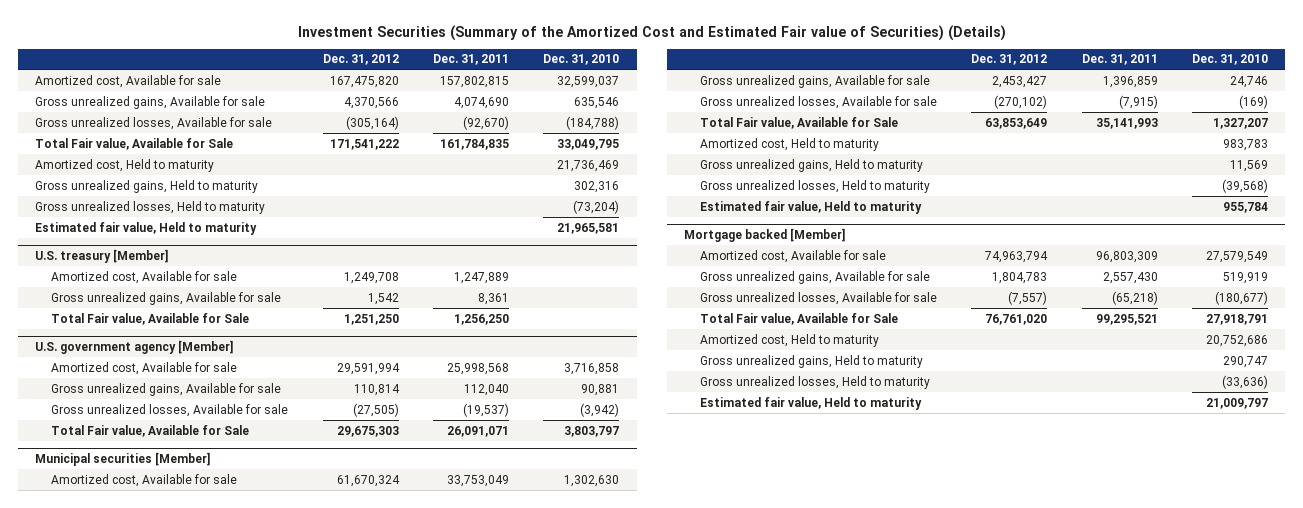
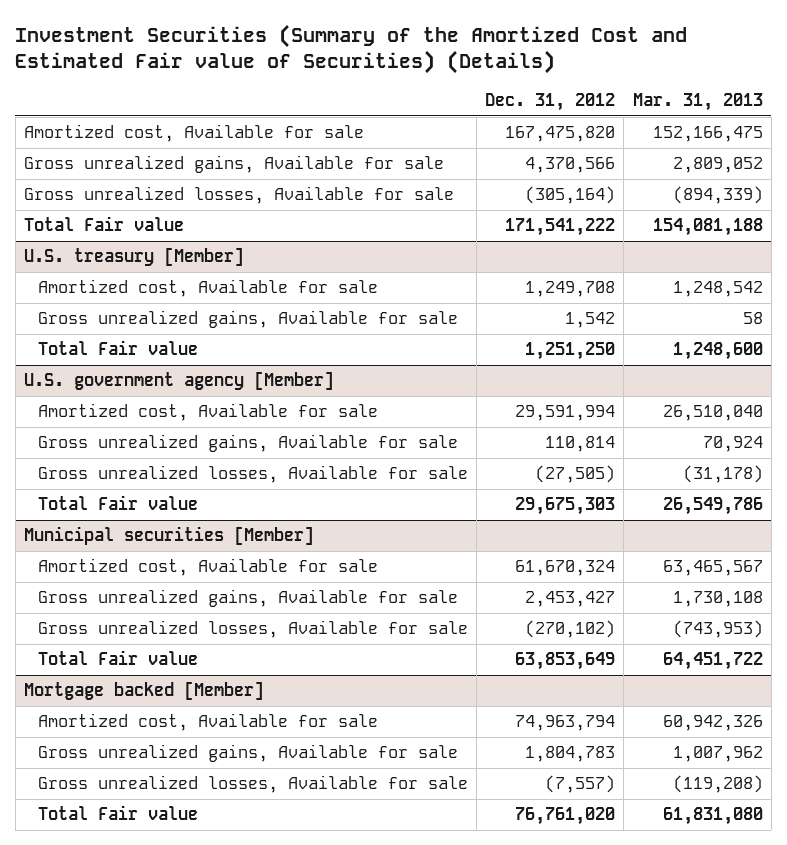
[432,54,509,66] Dec. 31, 2011 -> none
[543,54,620,66] Dec. 31, 2010 -> none
none -> [632,93,763,112] Mar. 31, 2013
[35,158,215,172] Amortized cost, Held to maturity -> none
[35,179,259,193] Gross unrealized gains, Held to maturity -> none
[35,200,266,214] Gross unrealized losses, Held to maturity -> none
[35,221,258,235] Estimated fair value, Held to maturity -> none
[35,137,234,150] Total Fair value, Available for Sale -> [24,216,185,232] Total Fair value
[51,312,250,325] Total Fair value, Available for Sale -> [37,340,198,356] Total Fair value
[51,424,250,437] Total Fair value, Available for Sale -> [37,495,198,511] Total Fair value
[699,137,879,151] Amortized cost, Held to maturity -> none
[699,158,923,172] Gross unrealized gains, Held to maturity -> none
[699,179,930,193] Gross unrealized losses, Held to maturity -> none
[699,200,922,214] Estimated fair value, Held to maturity -> none
[699,116,898,129] Total Fair value, Available for Sale -> [37,650,198,666] Total Fair value
[699,333,879,347] Amortized cost, Held to maturity -> none
[699,354,923,368] Gross unrealized gains, Held to maturity -> none
[699,375,930,389] Gross unrealized losses, Held to maturity -> none
[699,396,922,410] Estimated fair value, Held to maturity -> none
[699,312,898,325] Total Fair value, Available for Sale -> [37,805,198,821] Total Fair value

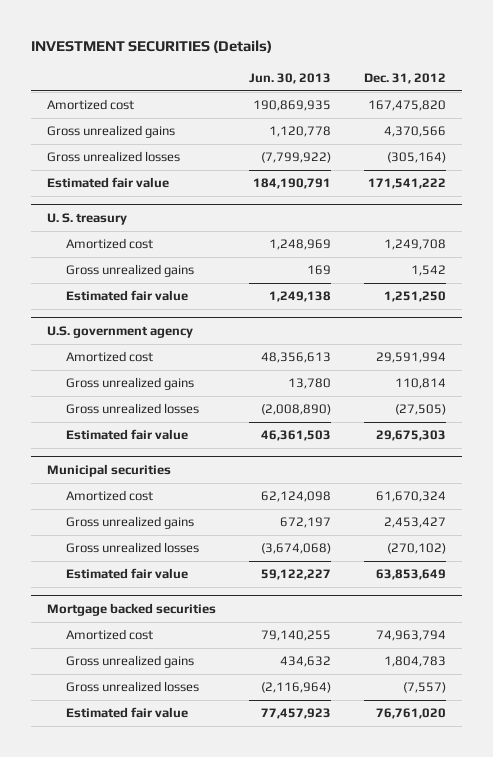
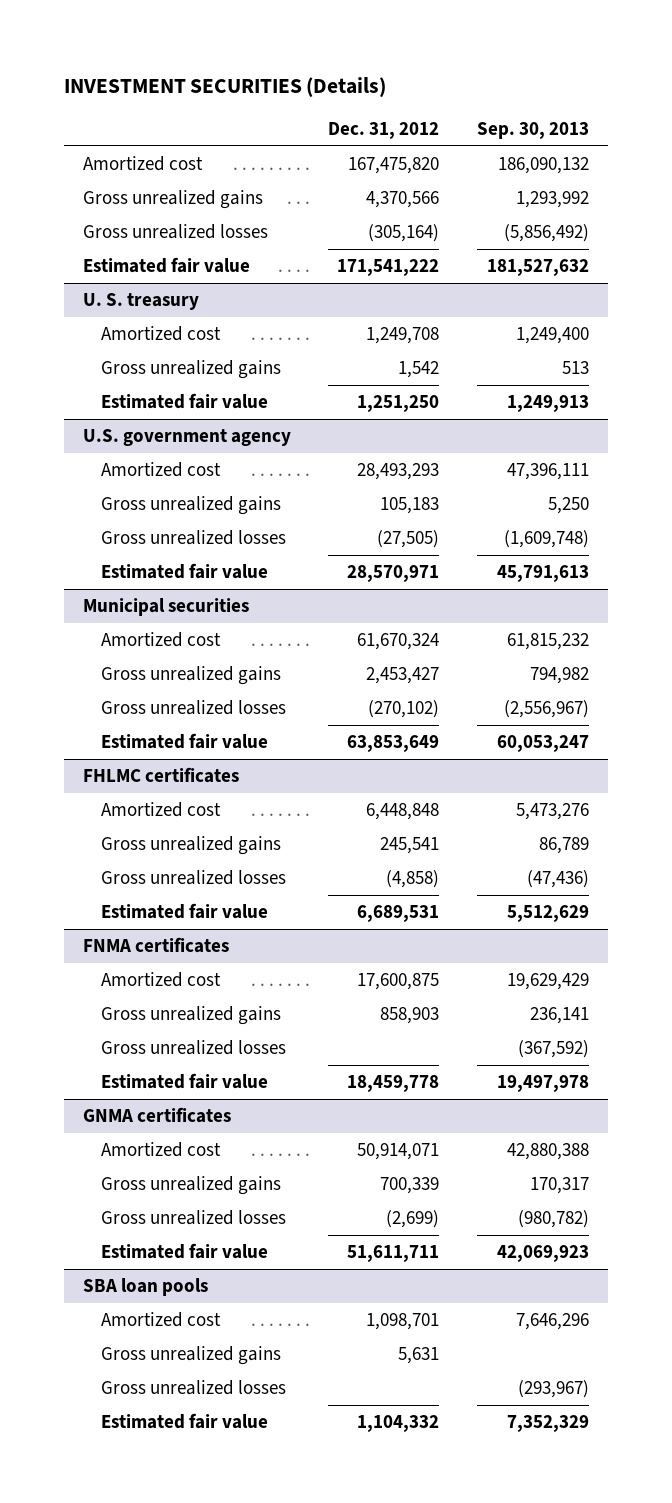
[249,72,332,84] Jun. 30, 2013 -> none
none -> [476,122,589,140] Sep. 30, 2013
[375,352,446,364] 29,591,994 -> [357,463,440,481] 28,493,293
[394,378,446,390] 110,814 -> [380,497,440,515] 105,183
[375,430,446,442] 29,675,303 -> [347,565,440,583] 28,570,971
[47,602,217,616] Mortgage backed securities -> none
none -> [82,767,239,784] FHLMC certificates
[375,630,446,642] 74,963,794 -> [366,803,440,821] 6,448,848
[383,656,446,668] 1,804,783 -> [380,837,440,855] 245,541
[402,682,446,694] (7,557) -> [386,870,440,889] (4,858)
[375,708,446,720] 76,761,020 -> [357,905,440,923] 6,689,531
none -> [82,937,229,954] FNMA certificates
none -> [101,972,222,988] Amortized cost
none -> [101,1006,282,1026] Gross unrealized gains
none -> [101,1040,287,1056] Gross unrealized losses
none -> [101,1073,269,1090] Estimated fair value
none -> [82,1107,231,1124] GNMA certificates
none -> [101,1142,222,1158] Amortized cost
none -> [101,1176,282,1196] Gross unrealized gains
none -> [101,1210,287,1226] Gross unrealized losses
none -> [101,1243,269,1260] Estimated fair value
none -> [82,1278,208,1297] SBA loan pools
none -> [101,1312,222,1328] Amortized cost
none -> [101,1346,282,1366] Gross unrealized gains
none -> [101,1380,287,1396] Gross unrealized losses
none -> [101,1413,269,1430] Estimated fair value

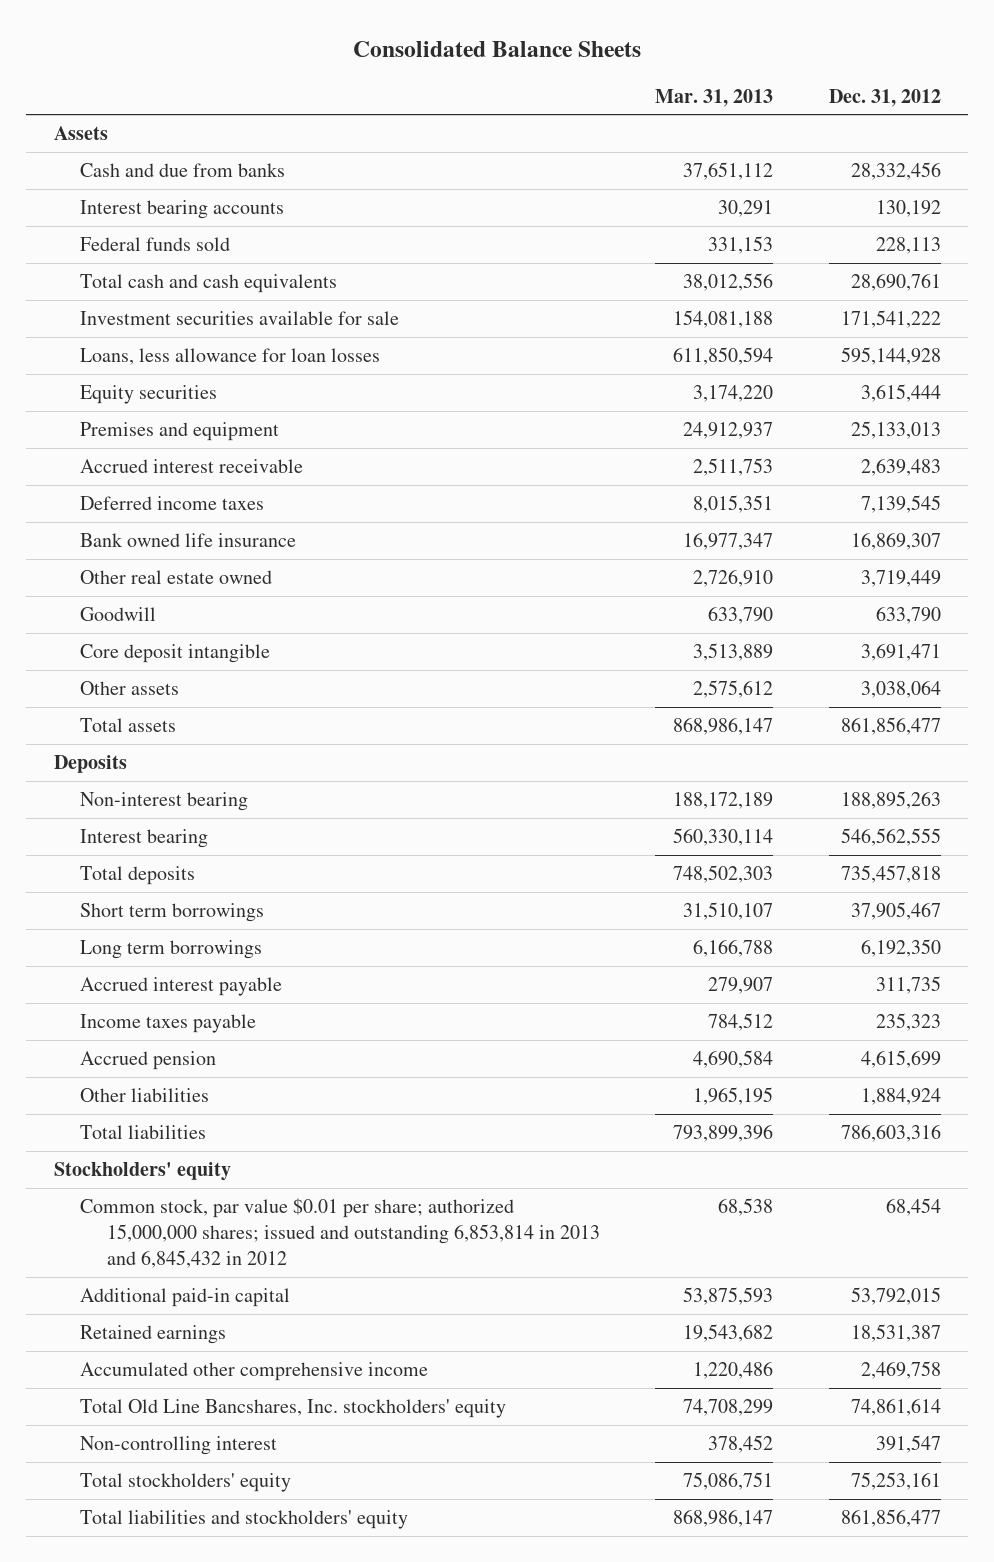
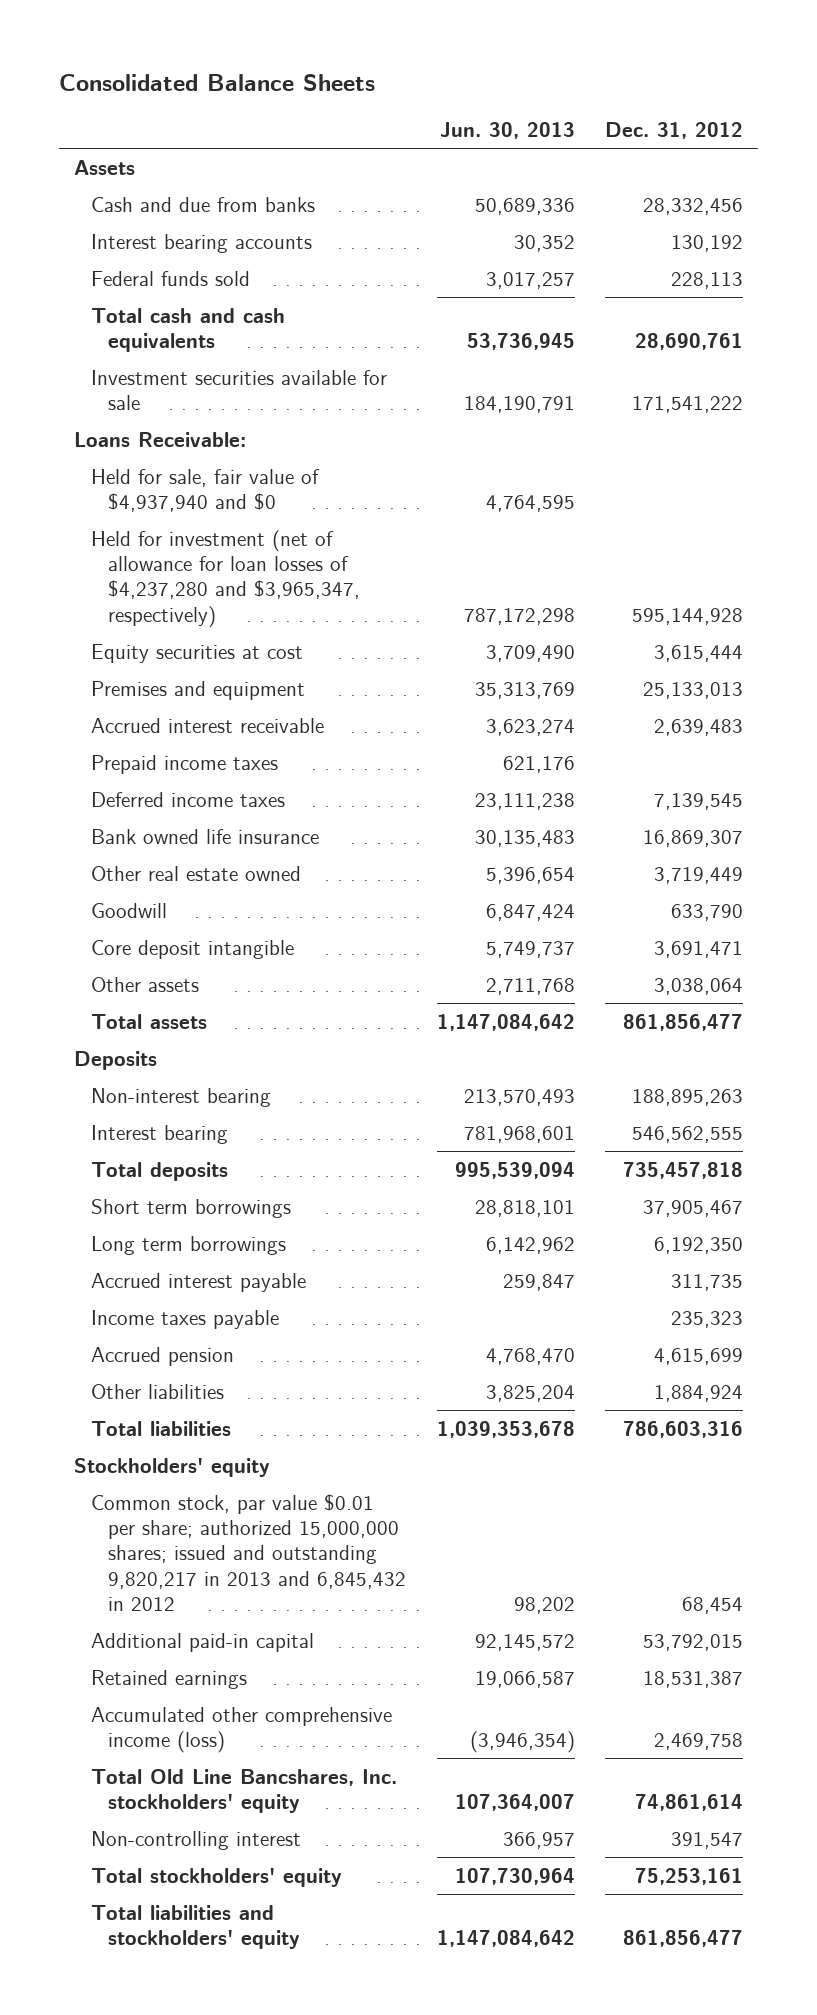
[655,88,774,107] Mar. 31, 2013 -> none
none -> [439,122,575,140] Jun. 30, 2013
none -> [73,431,246,447] Loans Receivable:
none -> [90,468,320,512] Held for sale, fair value of $4,937,940 and $0
[80,348,381,366] Loans, less allowance for loan losses -> [90,529,360,628] Held for investment (net of allowance for loan losses of $4,237,280 and $3,965,347, respectively)
[80,385,218,405] Equity securities -> [90,643,303,663] Equity securities at cost
none -> [90,754,278,774] Prepaid income taxes
[80,1198,600,1268] Common stock, par value $0.01 per share; authorized 15,000,000 shares; issued and outstanding 6,853,814 in 2013 and 6,845,432 in 2012 -> [90,1493,406,1611] Common stock, par value $0.01 per share; authorized 15,000,000 shares; issued and outstanding 9,820,217 in 2013 and 6,845,432 in 2012
[80,1362,429,1382] Accumulated other comprehensive income -> [90,1706,392,1753] Accumulated other comprehensive income (loss)

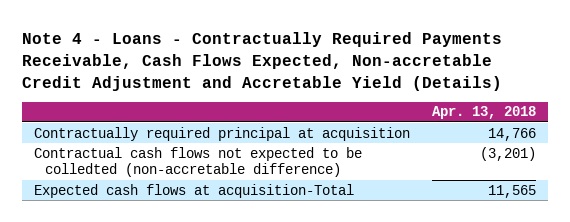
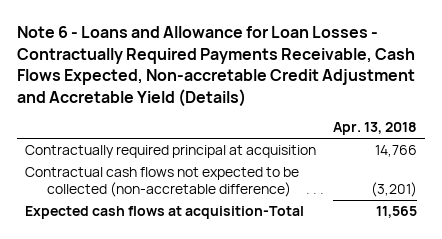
[22,31,503,91] Note 4 - Loans - Contractually Required Payments Receivable, Cash Flows Expected, Non-accretable Credit Adjustment and Accretable Yield (Details) -> [16,26,415,107] Note 6 - Loans and Allowance for Loan Losses - Contractually Required Payments Receivable, Cash Flows Expected, Non-accretable Credit Adjustment and Accretable Yield (Details)
[33,146,362,178] Contractual cash flows not expected to be colledted (non-accretable difference) -> [25,166,300,197] Contractual cash flows not expected to be collected (non-accretable difference)

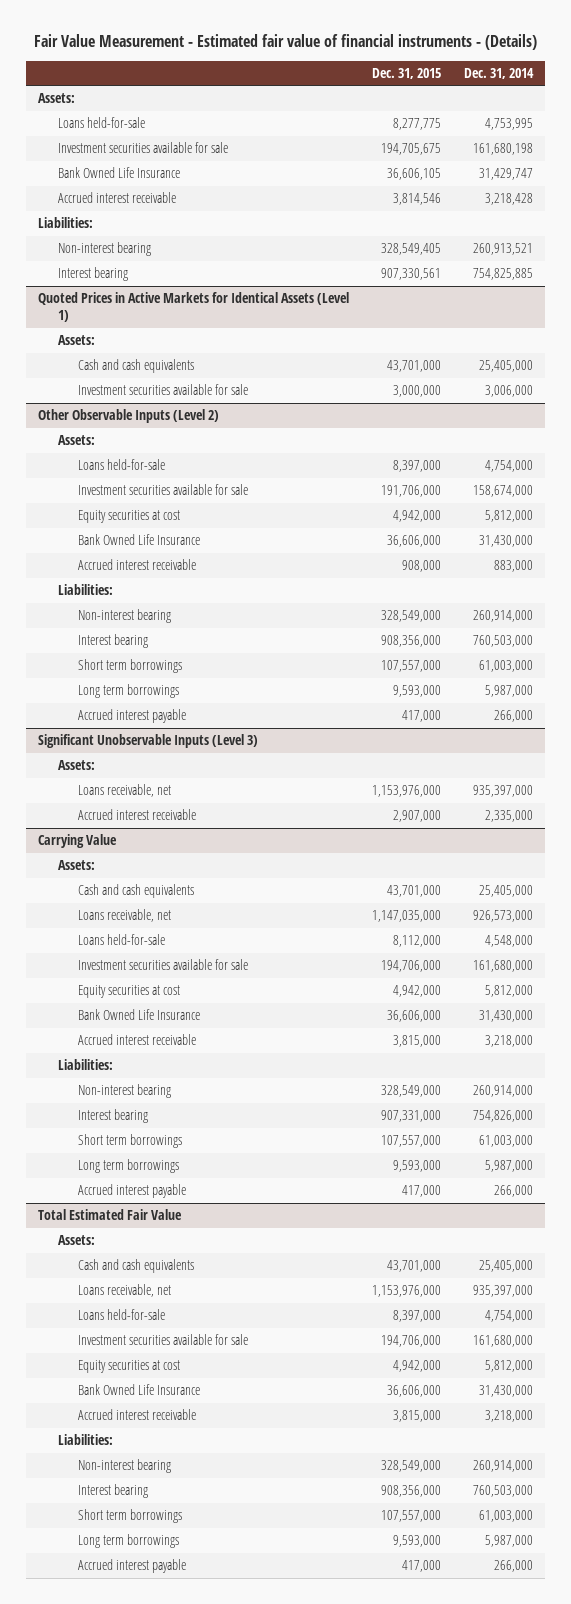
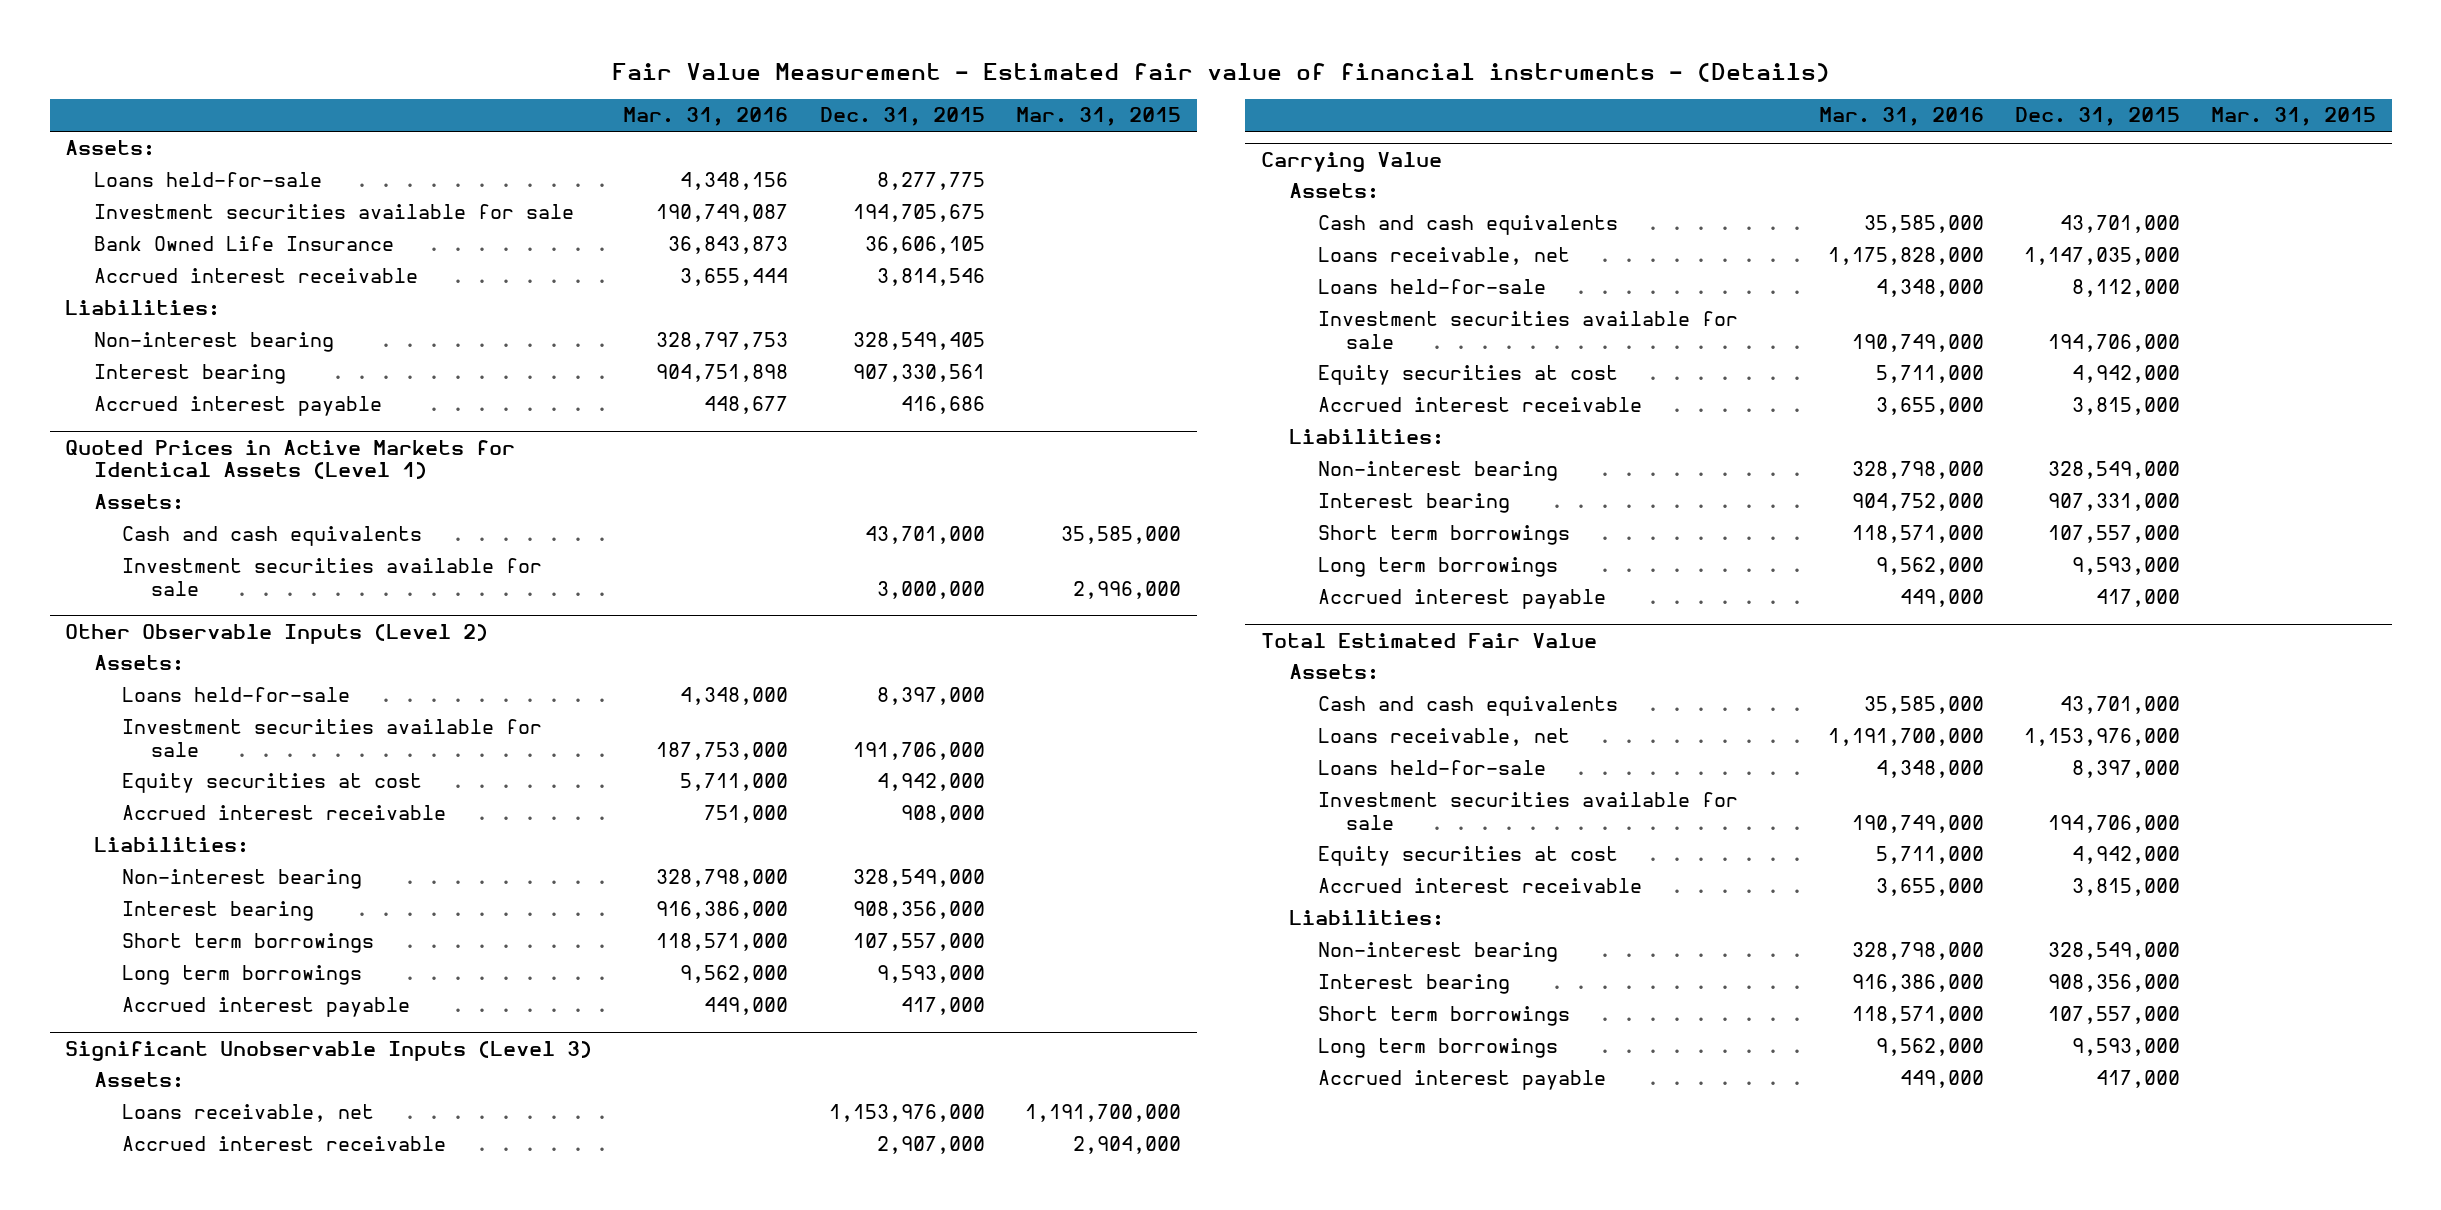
[464,67,535,79] Dec. 31, 2014 -> none
none -> [623,107,789,127] Mar. 31, 2016
none -> [1015,107,1181,127] Mar. 31, 2015
none -> [93,396,382,417] Accrued interest payable
[78,534,201,546] Bank Owned Life Insurance -> none
[78,1009,201,1021] Bank Owned Life Insurance -> none
[78,1384,201,1396] Bank Owned Life Insurance -> none

